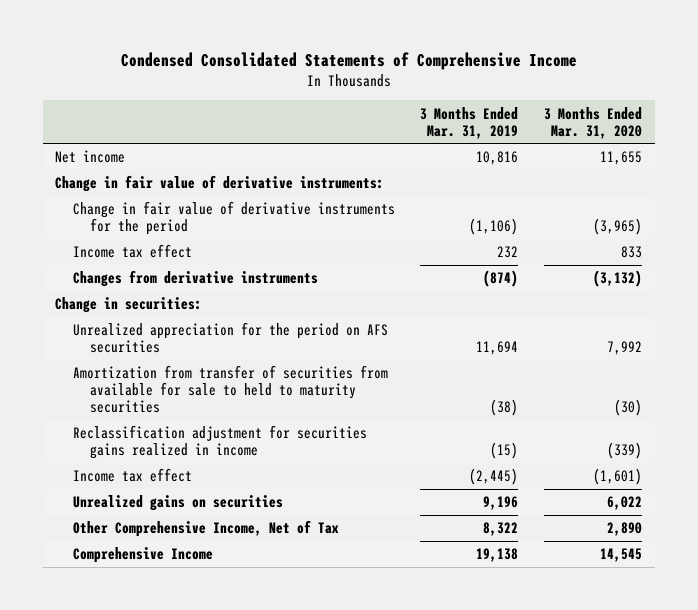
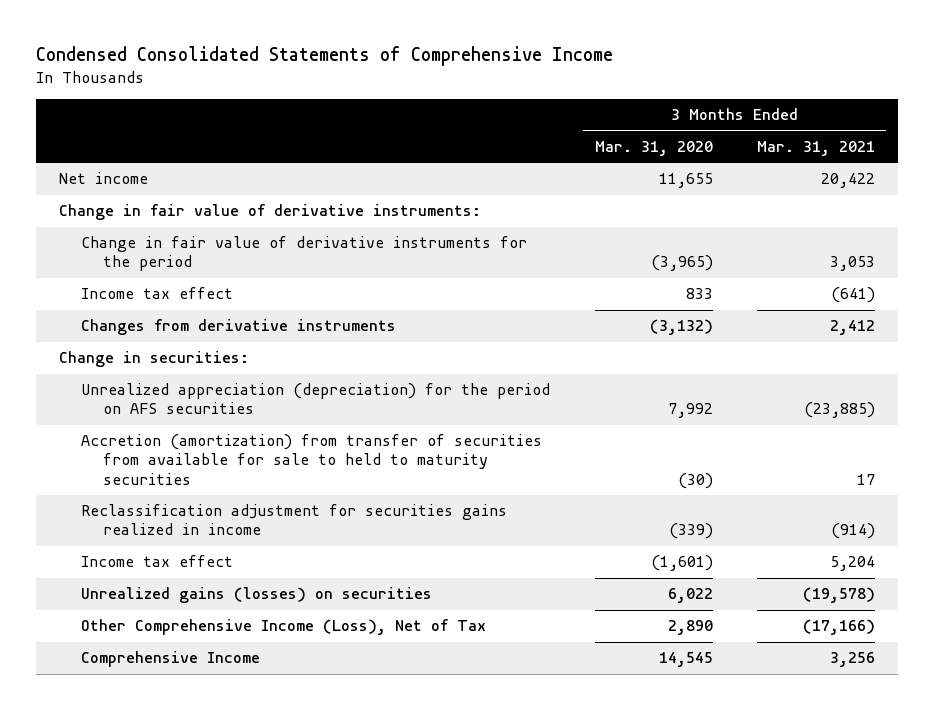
[420,106,519,139] 3 Months Ended Mar. 31, 2019 -> none
none -> [757,140,876,156] Mar. 31, 2021
[72,322,388,354] Unrealized appreciation for the period on AFS securities -> [81,383,551,415] Unrealized appreciation (depreciation) for the period on AFS securities
[72,365,388,414] Amortization from transfer of securities from available for sale to held to maturity securities -> [81,434,543,485] Accretion (amortization) from transfer of securities from available for sale to held to maturity securities
[72,495,283,512] Unrealized gains on securities -> [81,587,433,604] Unrealized gains (losses) on securities
[72,520,339,538] Other Comprehensive Income, Net of Tax -> [81,619,487,636] Other Comprehensive Income (Loss), Net of Tax

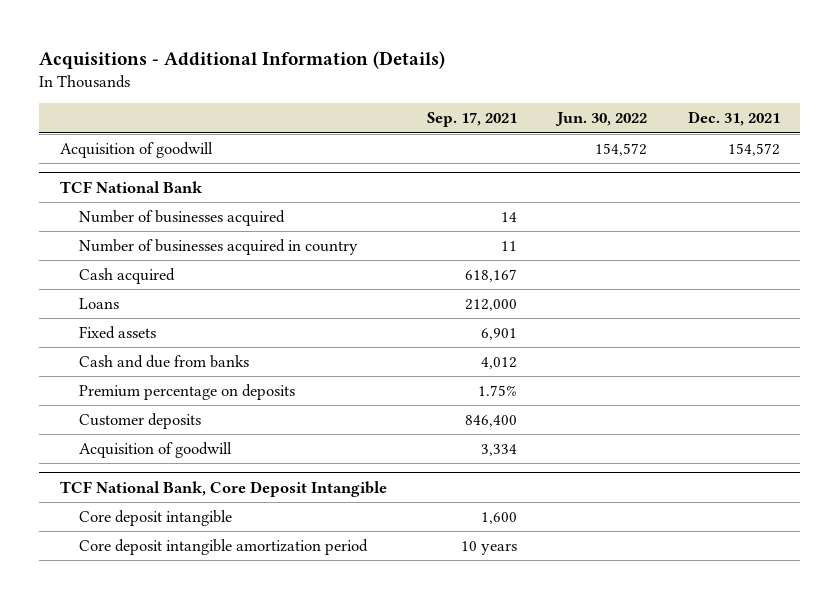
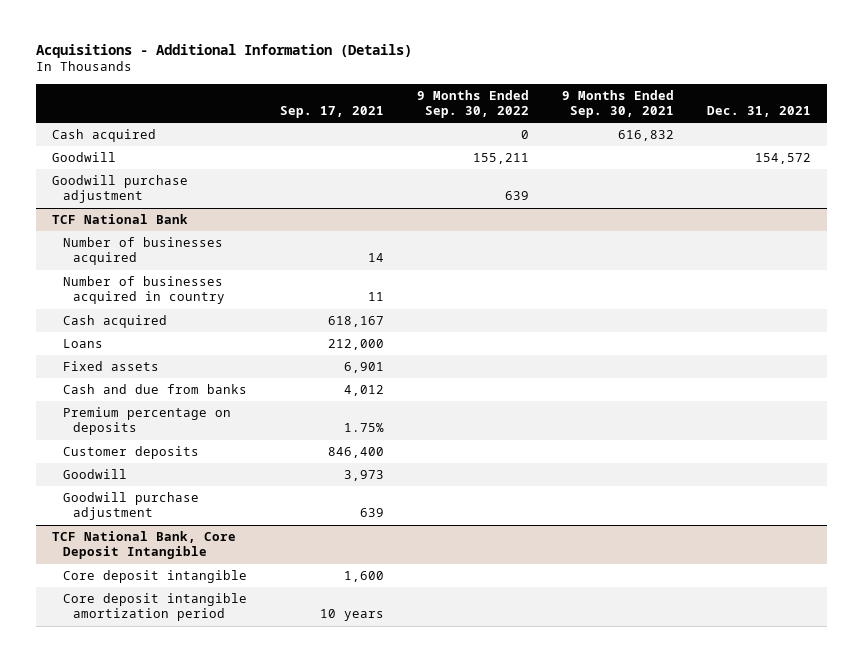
[555,112,648,127] Jun. 30, 2022 -> none
none -> [416,89,529,119] 9 Months Ended Sep. 30, 2022
none -> [561,89,674,119] 9 Months Ended Sep. 30, 2021
none -> [52,129,157,143] Cash acquired
[59,142,213,159] Acquisition of goodwill -> [52,152,117,163] Goodwill
none -> [52,175,189,204] Goodwill purchase adjustment
[78,442,232,459] Acquisition of goodwill -> [62,469,127,480] Goodwill
[480,444,517,457] 3,334 -> [343,470,384,482] 3,973
none -> [62,492,199,521] Goodwill purchase adjustment

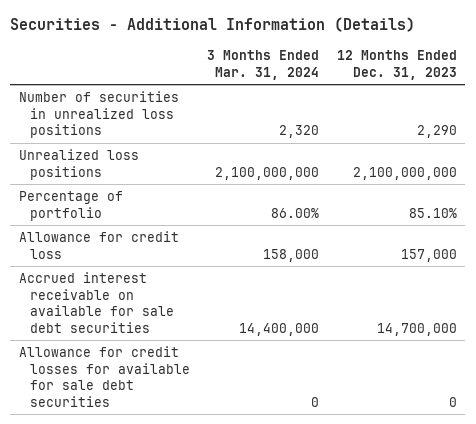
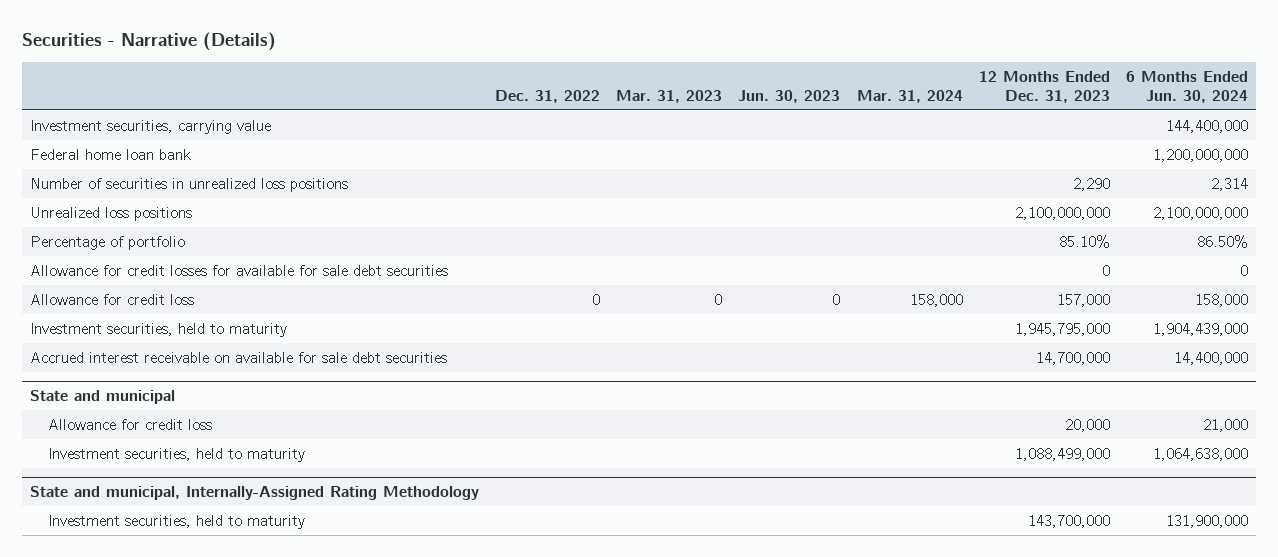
[10,17,416,33] Securities - Additional Information (Details) -> [21,32,276,52] Securities - Narrative (Details)
[207,50,320,80] 3 Months Ended Mar. 31, 2024 -> none
none -> [494,89,600,103] Dec. 31, 2022
none -> [616,89,723,103] Mar. 31, 2023
none -> [738,89,841,103] Jun. 30, 2023
none -> [856,89,963,103] Mar. 31, 2024
none -> [1126,70,1249,103] 6 Months Ended Jun. 30, 2024
none -> [29,119,271,134] Investment securities, carrying value
none -> [29,148,191,160] Federal home loan bank
[19,345,191,407] Allowance for credit losses for available for sale debt securities -> [29,264,448,276] Allowance for credit losses for available for sale debt securities
none -> [29,322,287,337] Investment securities, held to maturity
none -> [29,390,175,405] State and municipal
none -> [47,418,212,430] Allowance for credit loss
none -> [47,447,305,462] Investment securities, held to maturity
none -> [29,486,479,501] State and municipal, Internally-Assigned Rating Methodology
none -> [47,514,305,529] Investment securities, held to maturity

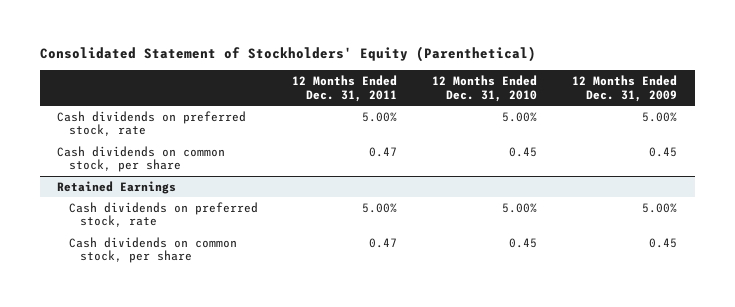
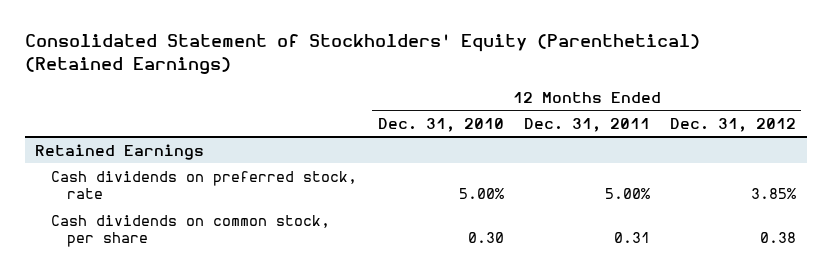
[40,46,537,63] Consolidated Statement of Stockholders' Equity (Parenthetical) -> [24,34,700,74] Consolidated Statement of Stockholders' Equity (Parenthetical) (Retained Earnings)
[572,74,678,102] 12 Months Ended Dec. 31, 2009 -> none
none -> [670,117,797,132] Dec. 31, 2012
[57,110,247,137] Cash dividends on preferred stock, rate -> none
[57,145,226,173] Cash dividends on common stock, per share -> none
[369,237,398,248] 0.47 -> [613,231,650,243] 0.31
[509,237,538,248] 0.45 -> [467,231,504,243] 0.30

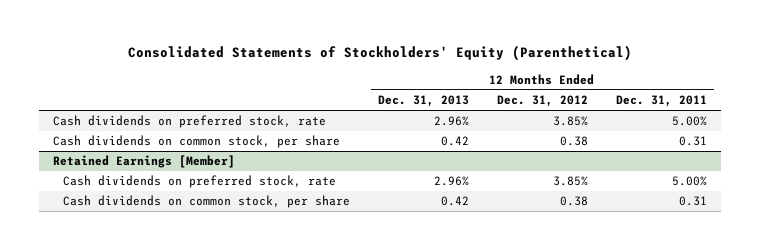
[24,34,700,74] Consolidated Statement of Stockholders' Equity (Parenthetical) (Retained Earnings) -> [127,45,632,62] Consolidated Statements of Stockholders' Equity (Parenthetical)
[377,117,504,132] Dec. 31, 2010 -> none
none -> [377,95,469,108] Dec. 31, 2013
[34,143,204,160] Retained Earnings -> none
none -> [52,155,235,169] Retained Earnings [Member]
none -> [63,175,337,189] Cash dividends on preferred stock, rate
none -> [63,195,351,209] Cash dividends on common stock, per share

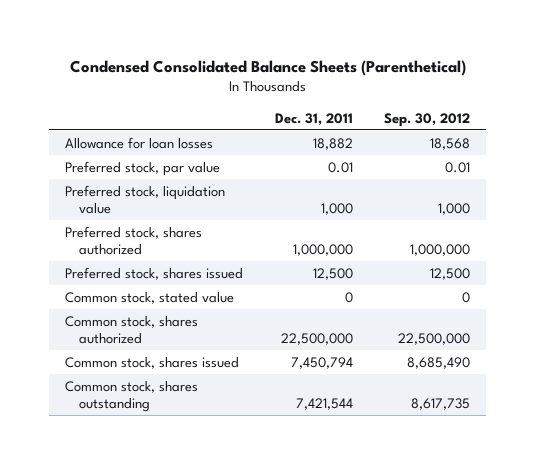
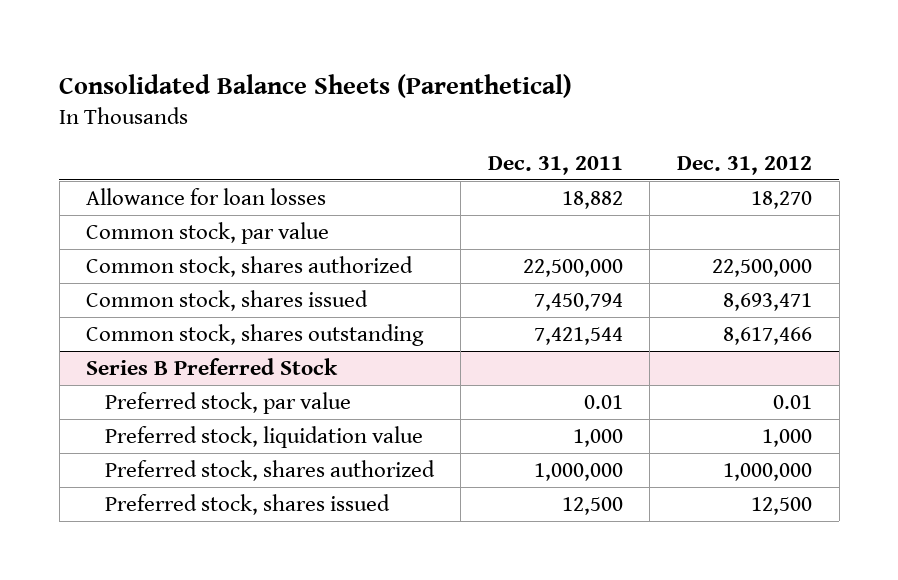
[69,59,466,76] Condensed Consolidated Balance Sheets (Parenthetical) -> [59,73,573,98] Consolidated Balance Sheets (Parenthetical)
[384,112,471,127] Sep. 30, 2012 -> none
none -> [677,155,813,175] Dec. 31, 2012
none -> [86,221,330,244] Common stock, par value
[64,315,198,344] Common stock, shares authorized -> [86,255,414,277] Common stock, shares authorized
[64,356,239,369] Common stock, shares issued -> [86,289,369,311] Common stock, shares issued
[64,380,198,412] Common stock, shares outstanding -> [86,323,425,346] Common stock, shares outstanding
none -> [86,357,339,375] Series B Preferred Stock
[64,291,234,304] Common stock, stated value -> none

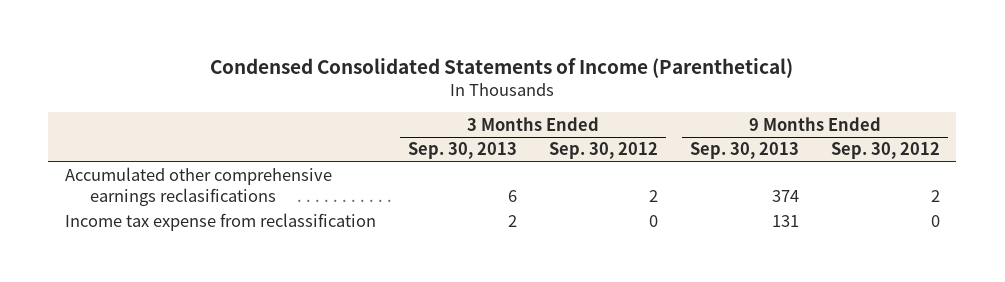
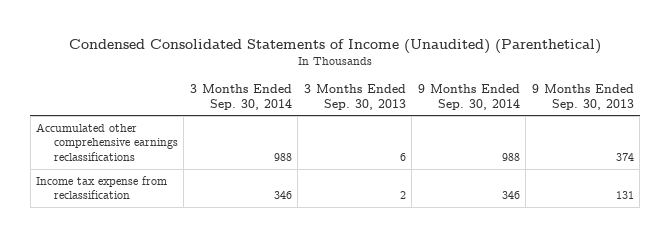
[210,57,794,78] Condensed Consolidated Statements of Income (Parenthetical) -> [69,38,602,54] Condensed Consolidated Statements of Income (Unaudited) (Parenthetical)
[548,142,658,160] Sep. 30, 2012 -> none
[831,142,941,160] Sep. 30, 2012 -> none
none -> [189,84,292,110] 3 Months Ended Sep. 30, 2014
none -> [417,84,520,110] 9 Months Ended Sep. 30, 2014
[64,167,332,207] Accumulated other comprehensive earnings reclasifications -> [36,123,178,161] Accumulated other comprehensive earnings reclassifications

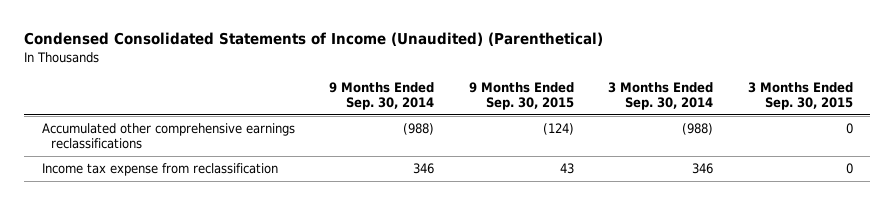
[303,84,406,110] 3 Months Ended Sep. 30, 2013 -> none
[531,84,634,110] 9 Months Ended Sep. 30, 2013 -> none
none -> [468,81,574,110] 9 Months Ended Sep. 30, 2015
none -> [747,81,853,110] 3 Months Ended Sep. 30, 2015
[273,152,292,161] 988 -> [682,123,714,136] (988)
[501,152,520,161] 988 -> [403,123,435,136] (988)

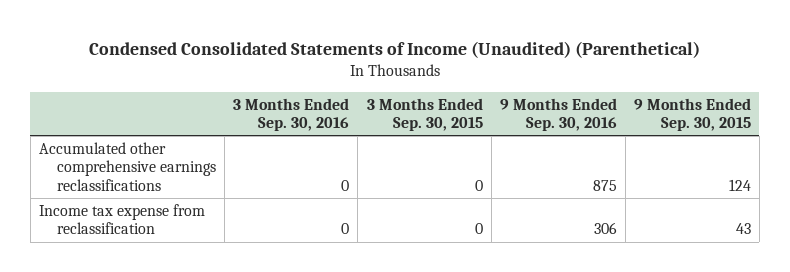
[329,81,435,110] 9 Months Ended Sep. 30, 2014 -> none
[608,81,714,110] 3 Months Ended Sep. 30, 2014 -> none
none -> [233,97,350,132] 3 Months Ended Sep. 30, 2016
none -> [499,97,617,132] 9 Months Ended Sep. 30, 2016
[542,123,574,136] (124) -> [728,178,751,191] 124

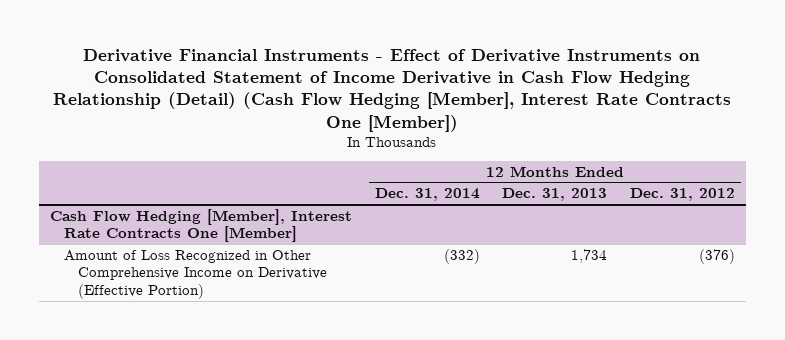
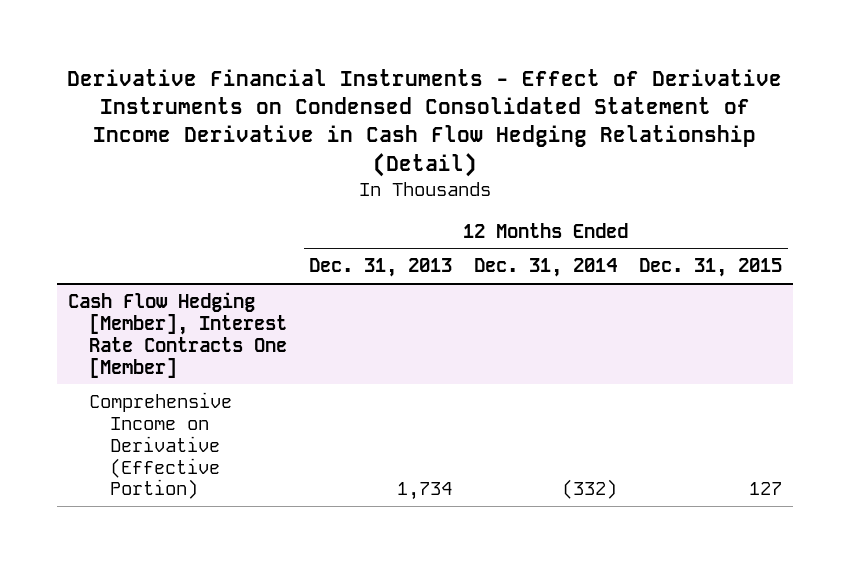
[53,48,732,132] Derivative Financial Instruments - Effect of Derivative Instruments on Consolidated Statement of Income Derivative in Cash Flow Hedging Relationship (Detail) (Cash Flow Hedging [Member], Interest Rate Contracts One [Member]) -> [67,68,783,177] Derivative Financial Instruments - Effect of Derivative Instruments on Condensed Consolidated Statement of Income Derivative in Cash Flow Hedging Relationship (Detail)
[629,188,735,202] Dec. 31, 2012 -> none
none -> [639,258,783,278] Dec. 31, 2015
[63,249,327,299] Amount of Loss Recognized in Other Comprehensive Income on Derivative (Effective Portion) -> [89,391,233,500] Comprehensive Income on Derivative (Effective Portion)

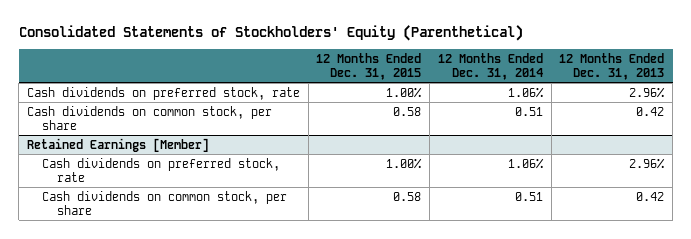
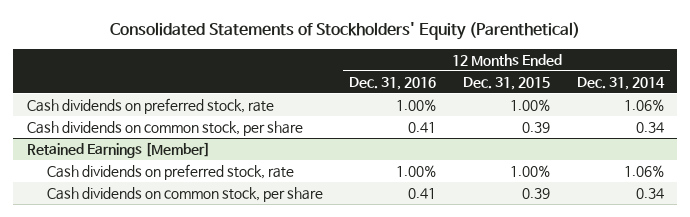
[559,52,665,80] 12 Months Ended Dec. 31, 2013 -> none
none -> [349,76,437,90] Dec. 31, 2016
[393,106,422,116] 0.58 -> [522,121,551,133] 0.39
[514,106,543,116] 0.51 -> [635,121,664,133] 0.34
[393,191,422,201] 0.58 -> [522,187,551,199] 0.39
[514,191,543,201] 0.51 -> [635,187,664,199] 0.34

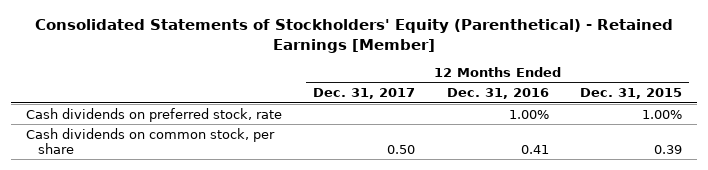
[110,21,581,40] Consolidated Statements of Stockholders' Equity (Parenthetical) -> [34,19,673,53] Consolidated Statements of Stockholders' Equity (Parenthetical) - Retained Earnings [Member]
[576,76,665,90] Dec. 31, 2014 -> none
none -> [313,88,416,100] Dec. 31, 2017
[26,141,210,158] Retained Earnings [Member] -> none
[46,163,294,180] Cash dividends on preferred stock, rate -> none
[46,186,323,202] Cash dividends on common stock, per share -> none

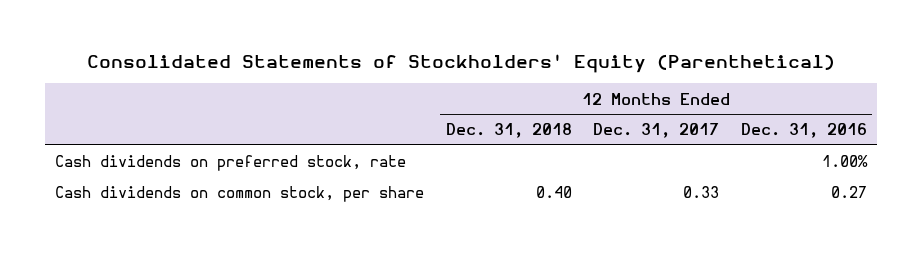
[34,19,673,53] Consolidated Statements of Stockholders' Equity (Parenthetical) - Retained Earnings [Member] -> [86,54,835,74] Consolidated Statements of Stockholders' Equity (Parenthetical)
[579,88,682,100] Dec. 31, 2015 -> none
none -> [445,123,572,139] Dec. 31, 2018
[387,144,416,154] 0.50 -> [683,186,720,199] 0.33
[520,144,549,154] 0.41 -> [830,186,867,199] 0.27

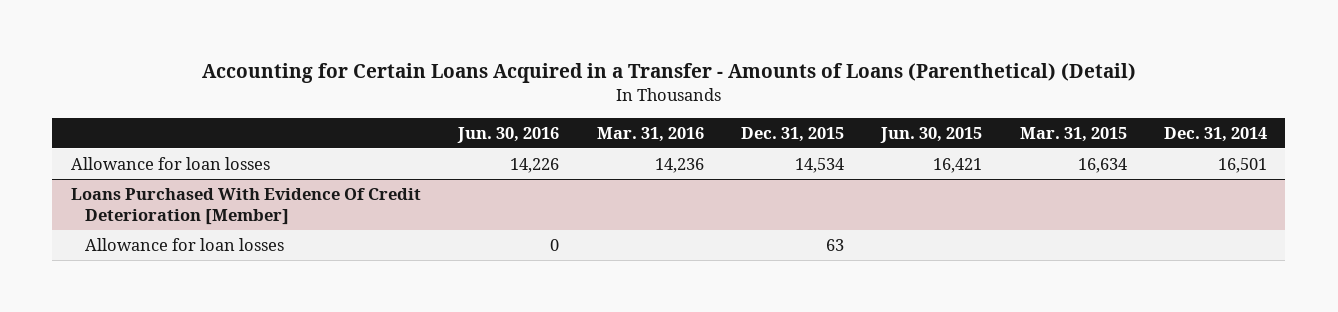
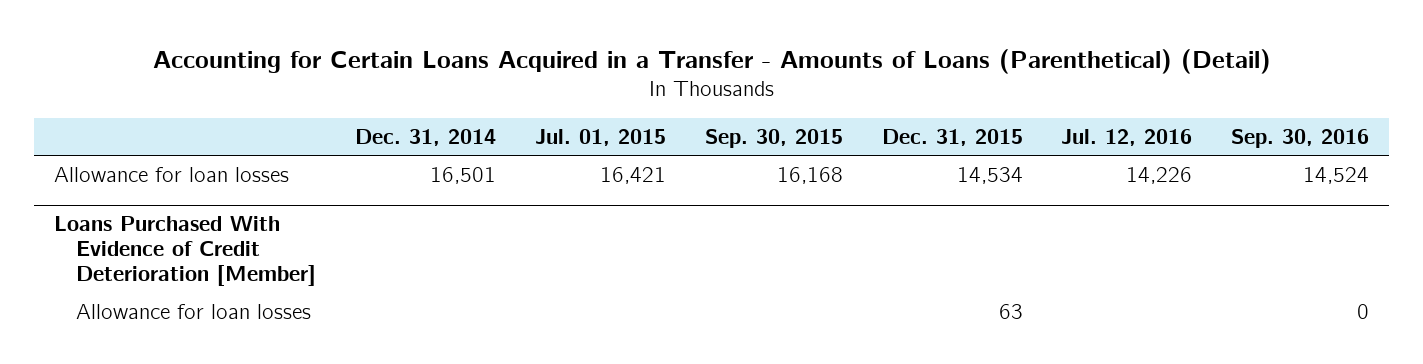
[457,126,560,143] Jun. 30, 2016 -> none
[596,126,704,142] Mar. 31, 2016 -> none
[880,126,983,143] Jun. 30, 2015 -> none
[1019,126,1127,142] Mar. 31, 2015 -> none
none -> [534,128,666,146] Jul. 01, 2015
none -> [704,128,843,148] Sep. 30, 2015
none -> [1061,128,1193,146] Jul. 12, 2016
none -> [1231,128,1370,148] Sep. 30, 2016
[71,188,422,225] Loans Purchased With Evidence Of Credit Deterioration [Member] -> [53,216,316,287] Loans Purchased With Evidence of Credit Deterioration [Member]

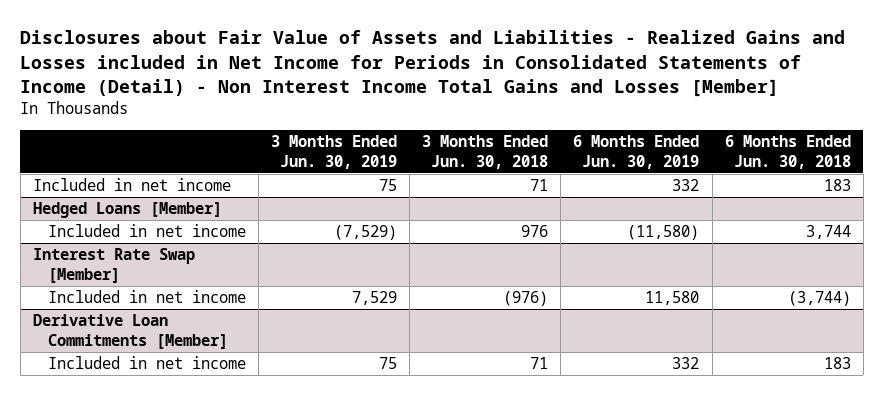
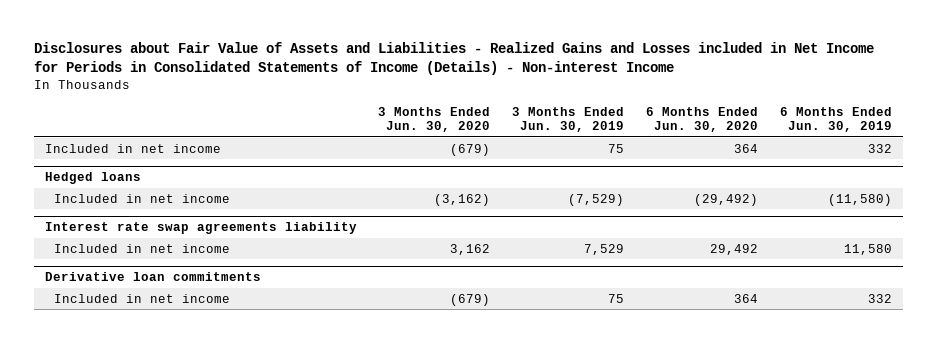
[20,30,846,98] Disclosures about Fair Value of Assets and Liabilities - Realized Gains and Losses included in Net Income for Periods in Consolidated Statements of Income (Detail) - Non Interest Income Total Gains and Losses [Member] -> [33,41,874,76] Disclosures about Fair Value of Assets and Liabilities - Realized Gains and Losses included in Net Income for Periods in Consolidated Statements of Income (Details) - Non-interest Income
[422,135,549,169] 3 Months Ended Jun. 30, 2018 -> none
[724,135,851,169] 6 Months Ended Jun. 30, 2018 -> none
none -> [378,106,491,133] 3 Months Ended Jun. 30, 2020
none -> [646,106,759,133] 6 Months Ended Jun. 30, 2020
[32,202,222,219] Hedged Loans [Member] -> [44,171,141,184] Hedged loans
[32,248,195,283] Interest Rate Swap [Member] -> [44,221,357,234] Interest rate swap agreements liability
[32,314,228,349] Derivative Loan Commitments [Member] -> [44,271,261,281] Derivative loan commitments

